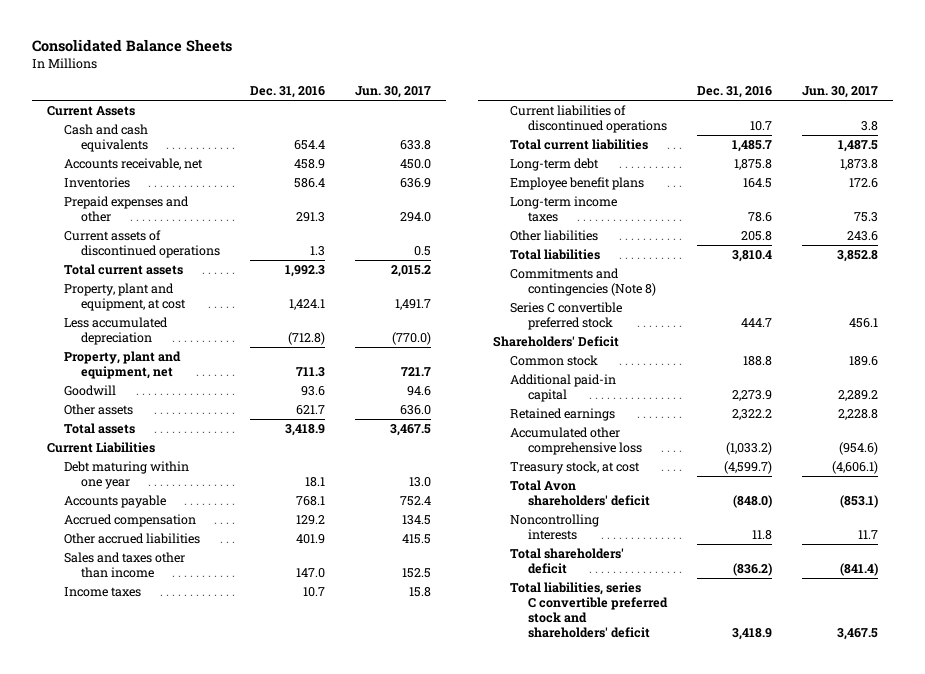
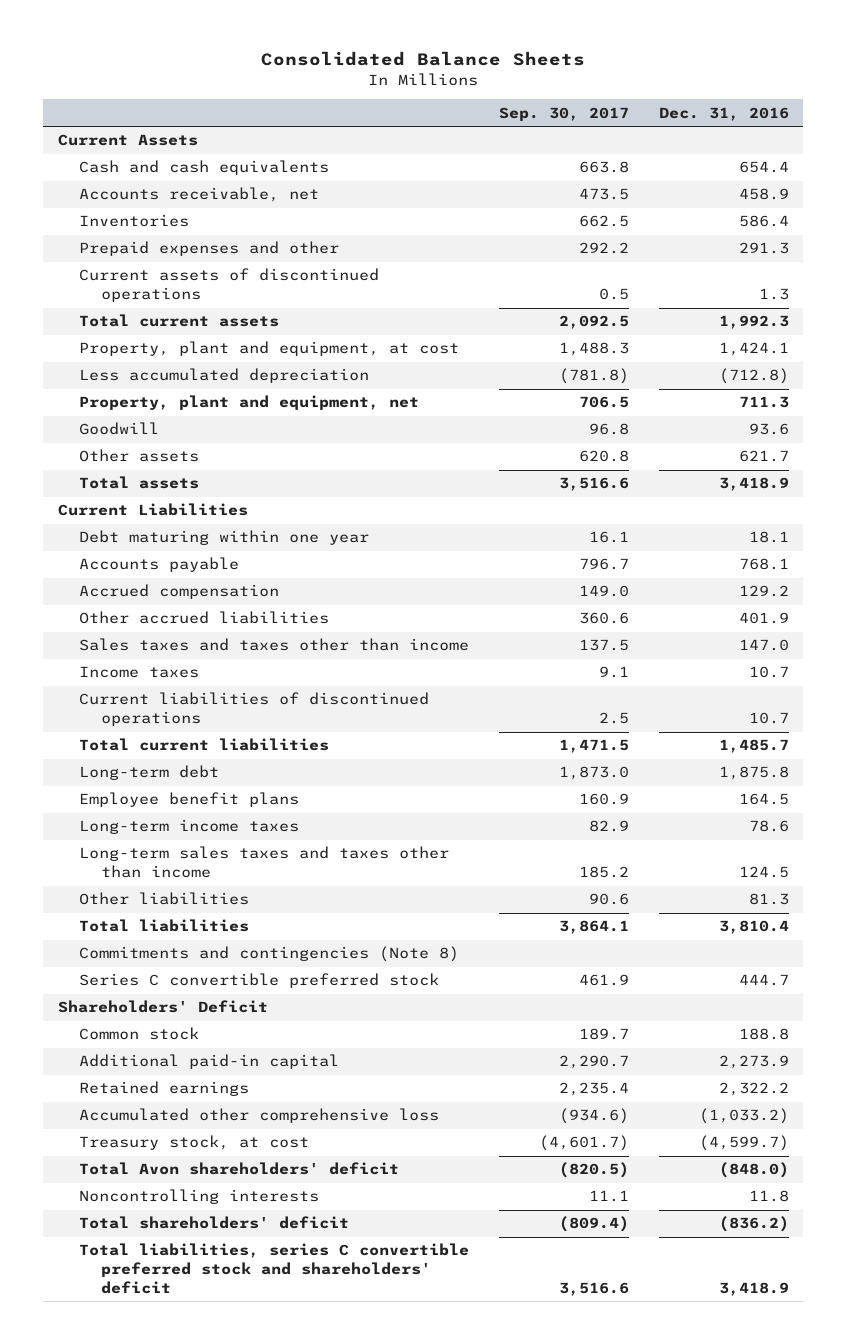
[355,86,432,99] Jun. 30, 2017 -> none
none -> [498,106,629,121] Sep. 30, 2017
[63,552,185,579] Sales and taxes other than income -> [79,638,470,652] Sales taxes and taxes other than income
none -> [79,846,450,879] Long-term sales taxes and taxes other than income
[740,231,772,242] 205.8 -> [748,893,789,906] 81.3

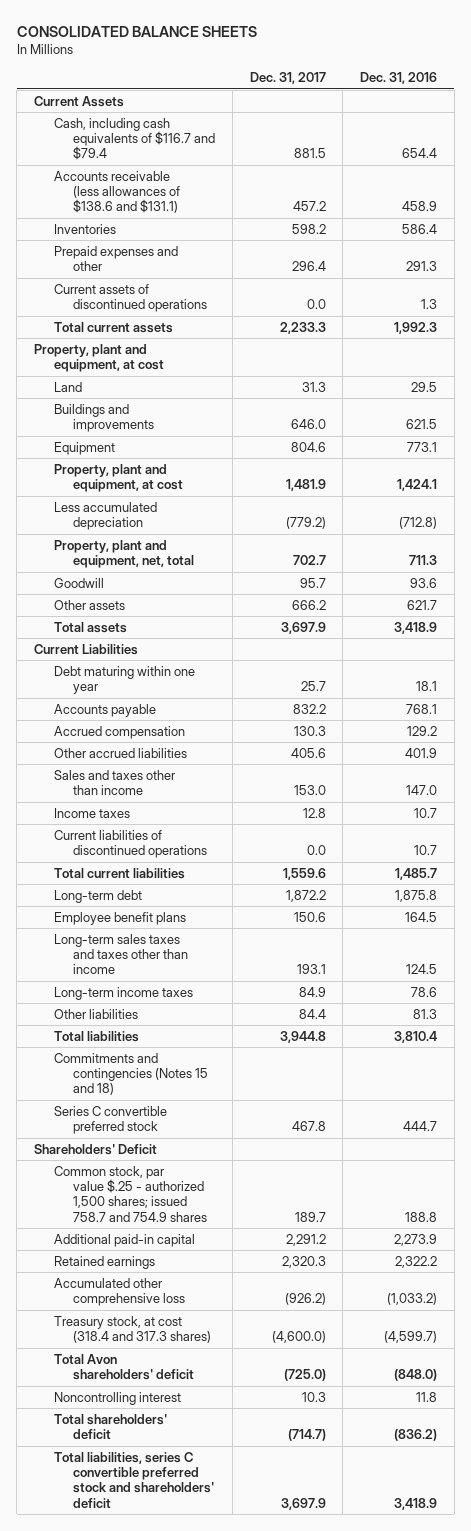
[261,51,586,67] Consolidated Balance Sheets -> [16,25,257,37] CONSOLIDATED BALANCE SHEETS
[498,106,629,121] Sep. 30, 2017 -> none
none -> [249,72,326,85] Dec. 31, 2017
[79,160,330,176] Cash and cash equivalents -> [53,117,216,161] Cash, including cash equivalents of $116.7 and $79.4
[79,187,320,203] Accounts receivable, net -> [53,170,181,214] Accounts receivable (less allowances of $138.6 and $131.1)
none -> [33,343,164,373] Property, plant and equipment, at cost
none -> [53,381,82,392] Land
none -> [53,403,155,433] Buildings and improvements
none -> [53,441,115,455] Equipment
[79,395,420,411] Property, plant and equipment, net -> [53,539,195,569] Property, plant and equipment, net, total
[79,638,470,652] Sales taxes and taxes other than income -> [53,769,175,796] Sales and taxes other than income
[79,819,300,835] Long-term income taxes -> [53,986,193,1000] Long-term income taxes
[79,946,460,963] Commitments and contingencies (Note 8) -> [53,1052,209,1096] Commitments and contingencies (Notes 15 and 18)
[79,1027,200,1041] Common stock -> [53,1165,208,1222] Common stock, par value $.25 - authorized 1,500 shares; issued 758.7 and 754.9 shares
[79,1135,310,1151] Treasury stock, at cost -> [53,1315,212,1344] Treasury stock, at cost (318.4 and 317.3 shares)
[79,1189,320,1205] Noncontrolling interests -> [53,1391,181,1405] Noncontrolling interest

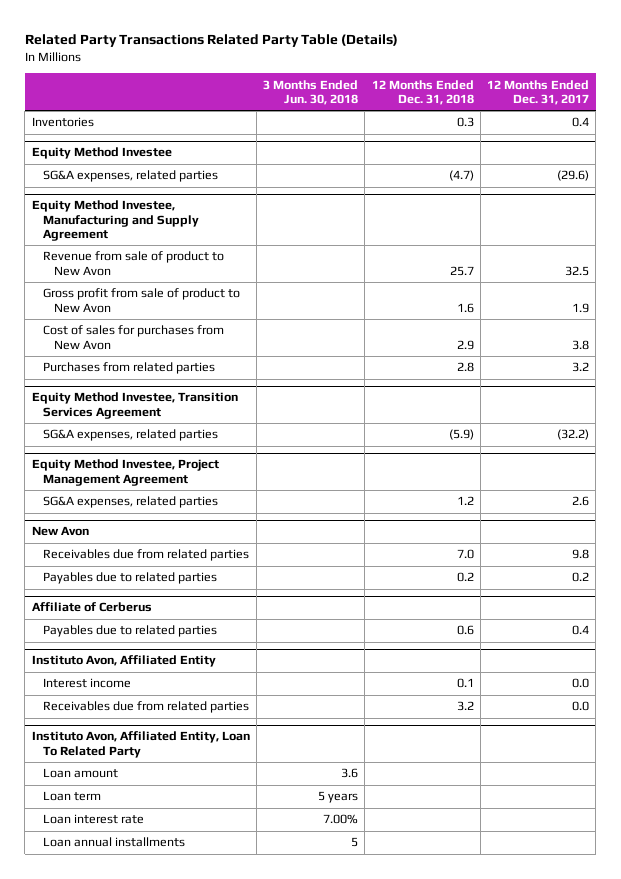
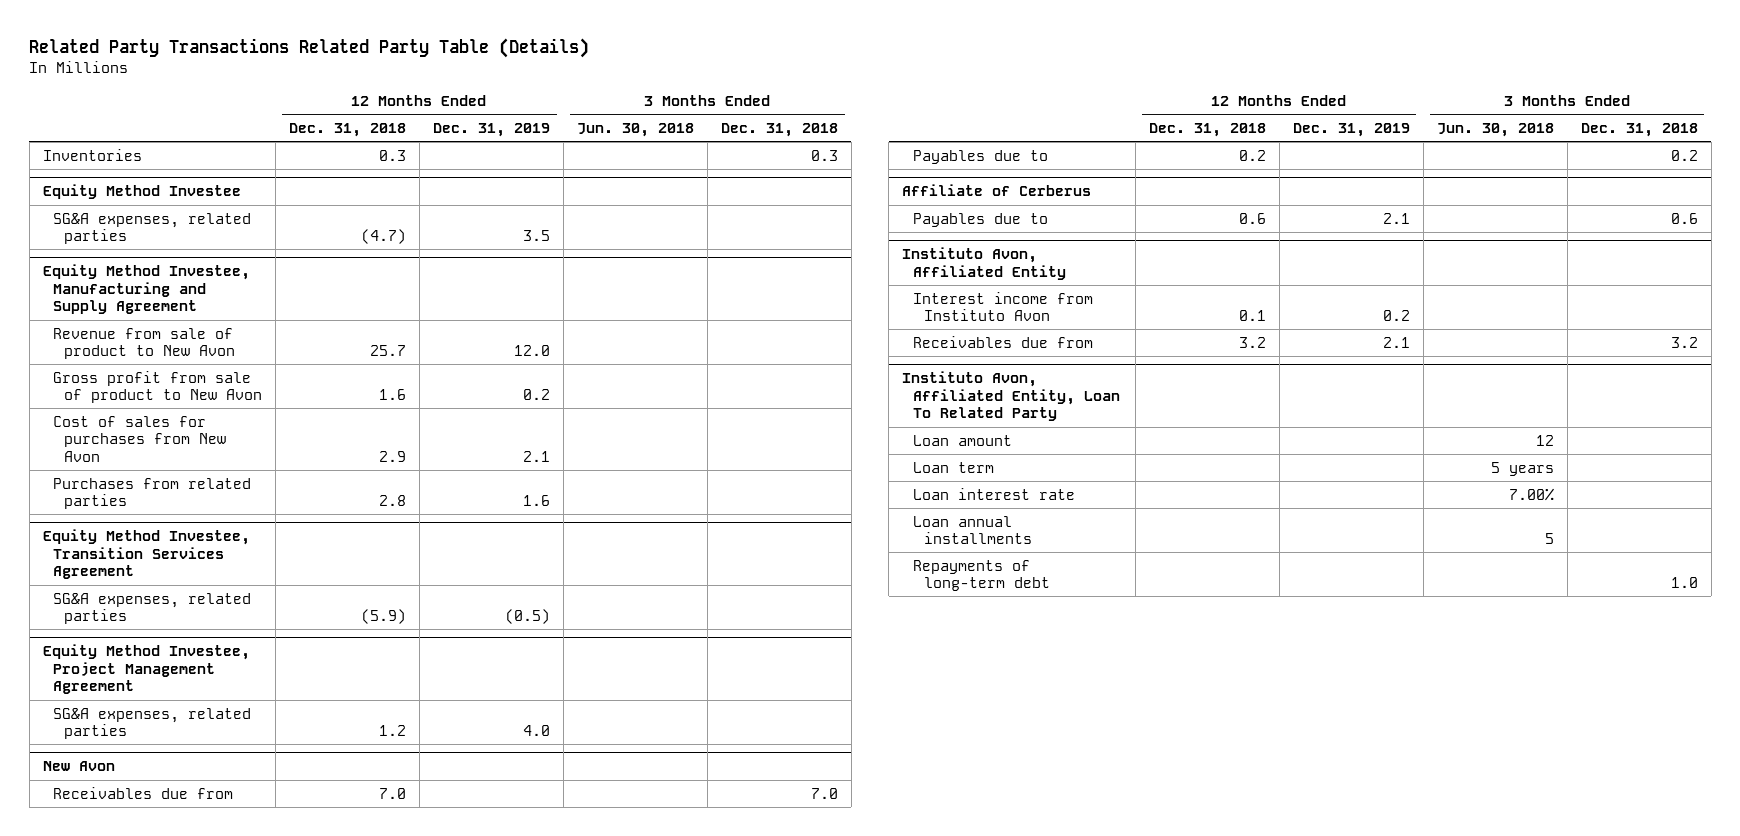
[487,79,590,105] 12 Months Ended Dec. 31, 2017 -> none
none -> [432,123,550,138] Dec. 31, 2019
none -> [720,123,838,138] Dec. 31, 2018
[43,549,250,562] Receivables due from related parties -> [53,786,234,799] Receivables due from
[43,572,218,585] Payables due to related parties -> [913,149,1049,164] Payables due to
[43,625,218,638] Payables due to related parties -> [913,212,1049,227] Payables due to
[43,678,132,689] Interest income -> [913,291,1094,322] Interest income from Instituto Avon
[43,701,250,714] Receivables due from related parties -> [913,335,1094,348] Receivables due from
[341,768,359,779] 3.6 -> [1535,434,1554,446] 12
none -> [913,559,1050,592] Repayments of long-term debt

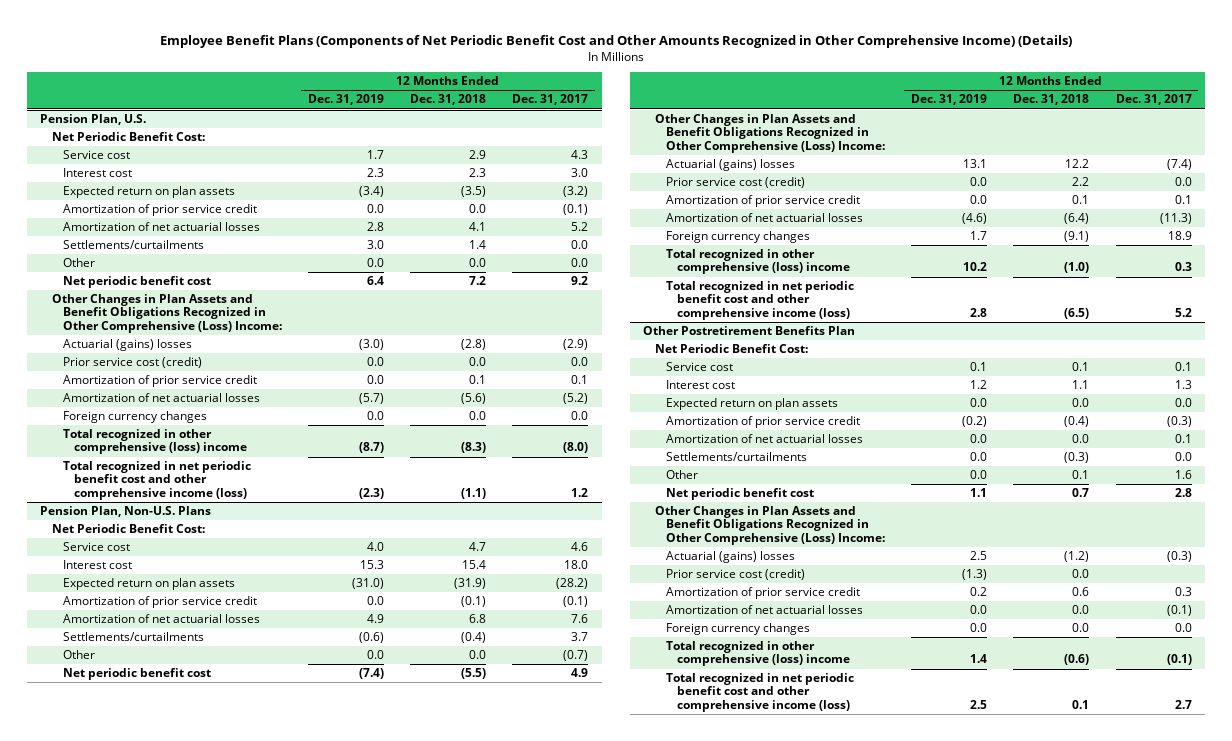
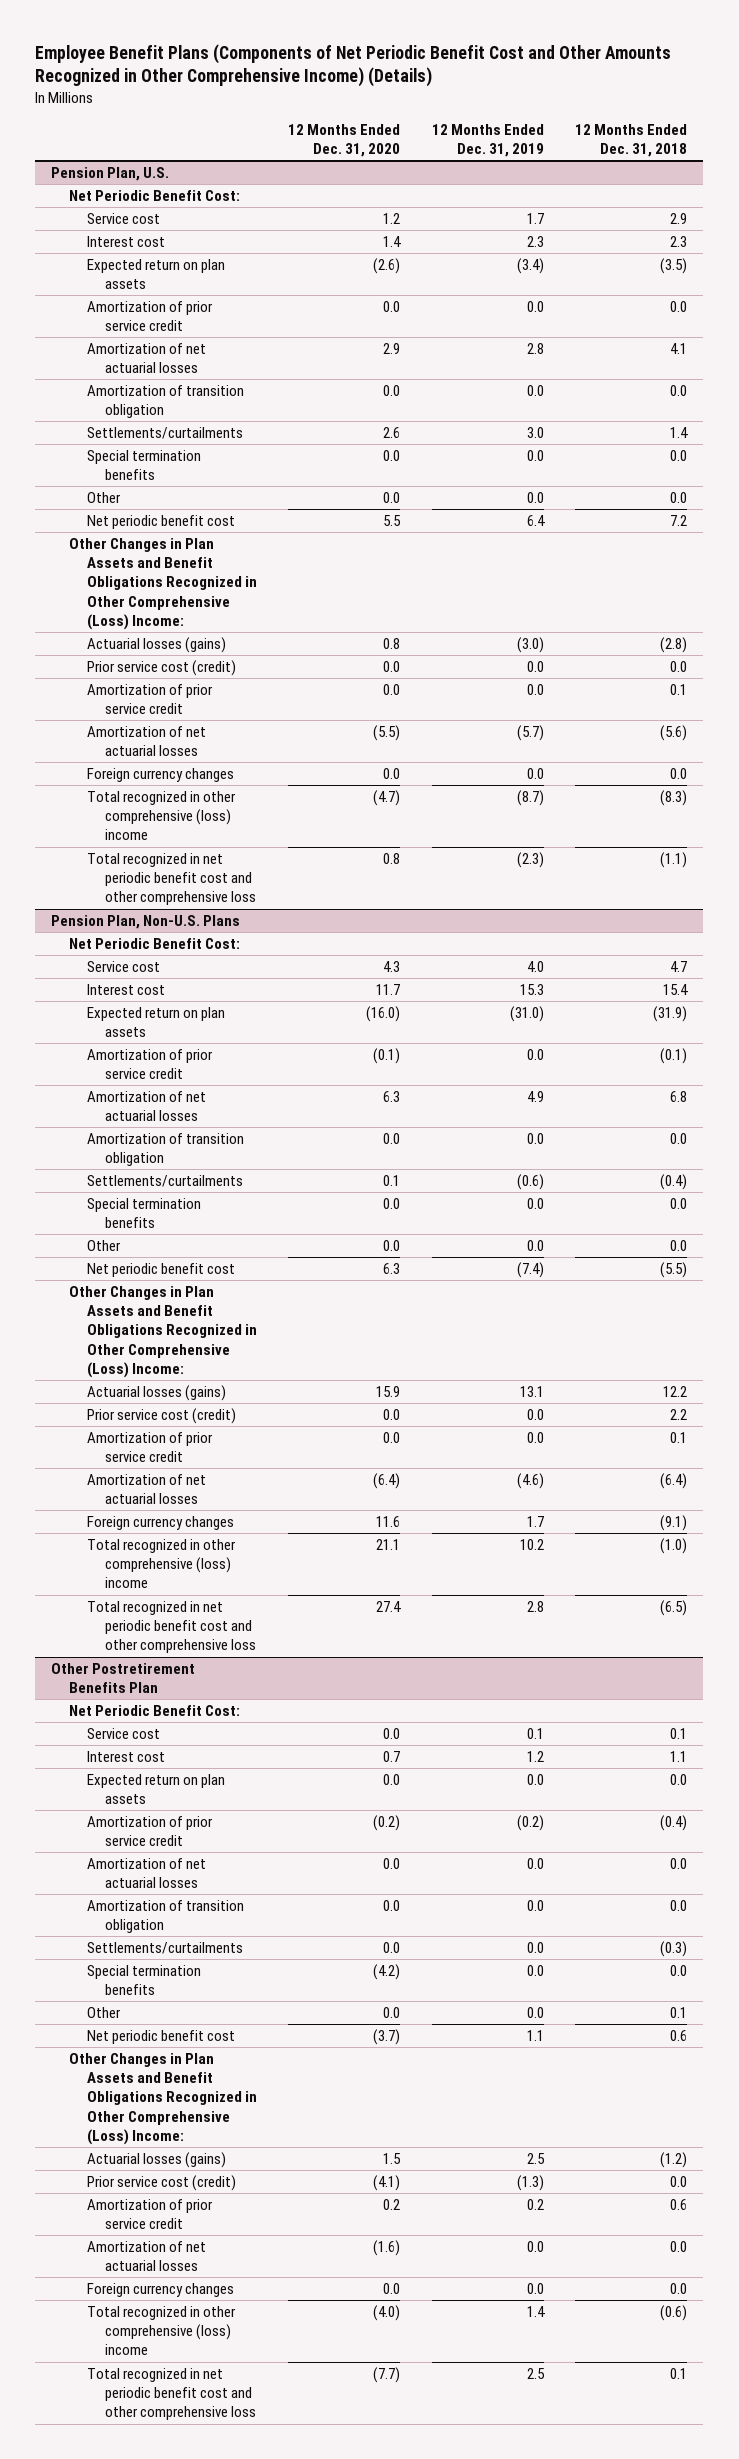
[512,94,589,106] Dec. 31, 2017 -> none
none -> [288,123,401,158] 12 Months Ended Dec. 31, 2020
none -> [86,385,244,419] Amortization of transition obligation
none -> [86,450,201,481] Special termination benefits
[62,339,192,352] Actuarial (gains) losses -> [86,637,226,654] Actuarial losses (gains)
[62,461,251,500] Total recognized in net periodic benefit cost and other comprehensive income (loss) -> [86,853,256,906] Total recognized in net periodic benefit cost and other comprehensive loss
none -> [86,1133,244,1167] Amortization of transition obligation
none -> [86,1198,201,1229] Special termination benefits
[665,159,795,172] Actuarial (gains) losses -> [86,1385,226,1402] Actuarial losses (gains)
[665,281,854,320] Total recognized in net periodic benefit cost and other comprehensive income (loss) -> [86,1601,256,1654] Total recognized in net periodic benefit cost and other comprehensive loss
none -> [86,1900,244,1934] Amortization of transition obligation
none -> [86,1965,201,1996] Special termination benefits
[1072,488,1090,498] 0.7 -> [670,2030,688,2042] 0.6
[665,551,795,564] Actuarial (gains) losses -> [86,2152,226,2169] Actuarial losses (gains)
[665,673,854,712] Total recognized in net periodic benefit cost and other comprehensive income (loss) -> [86,2368,256,2421] Total recognized in net periodic benefit cost and other comprehensive loss

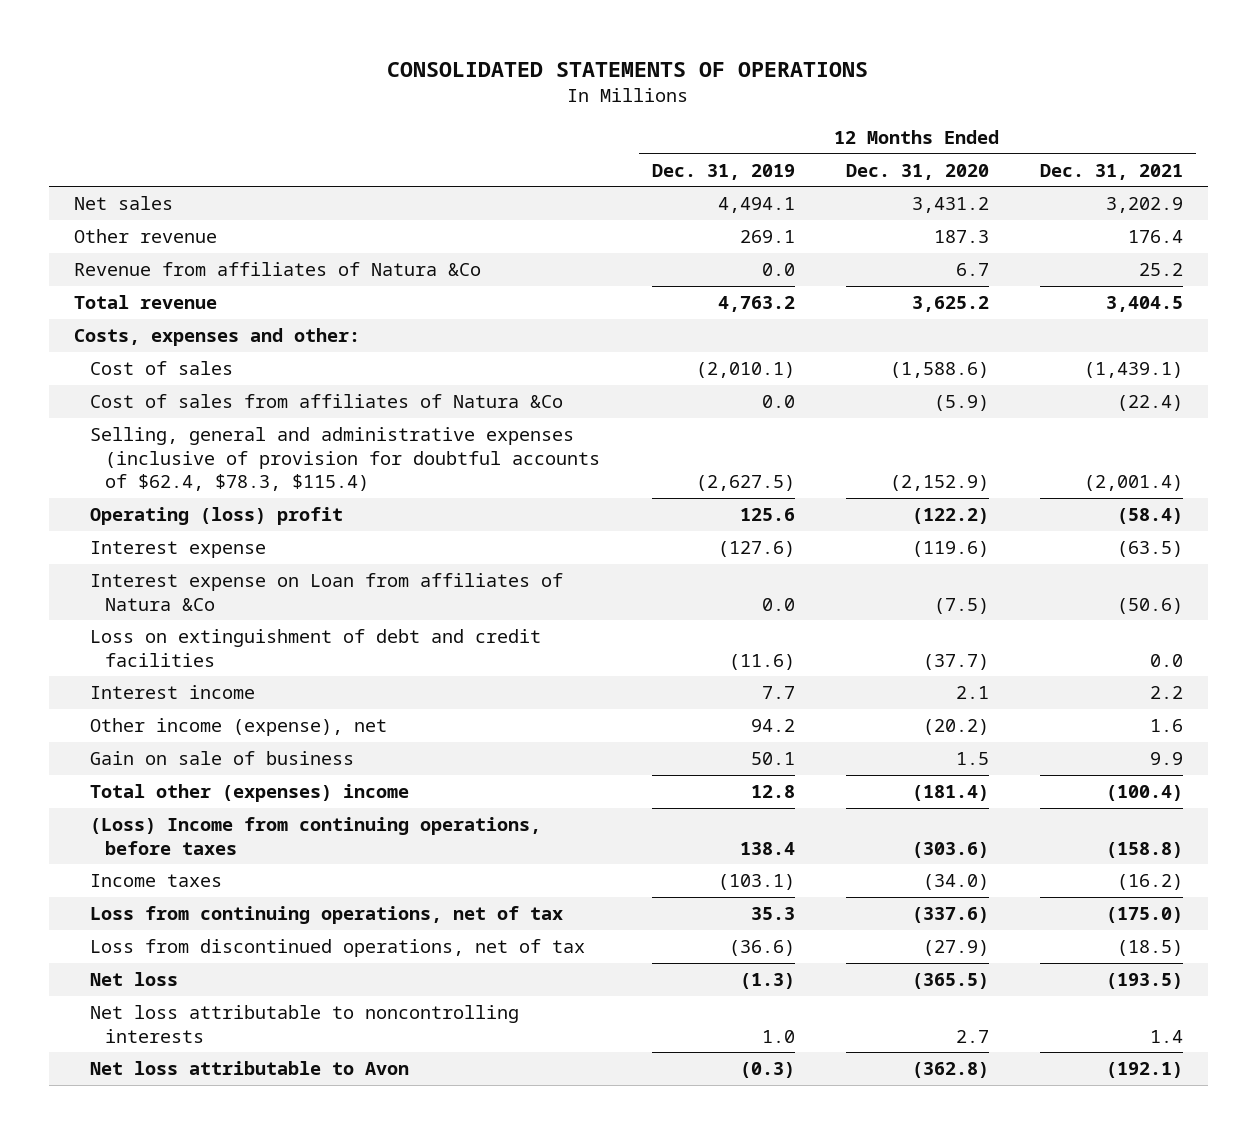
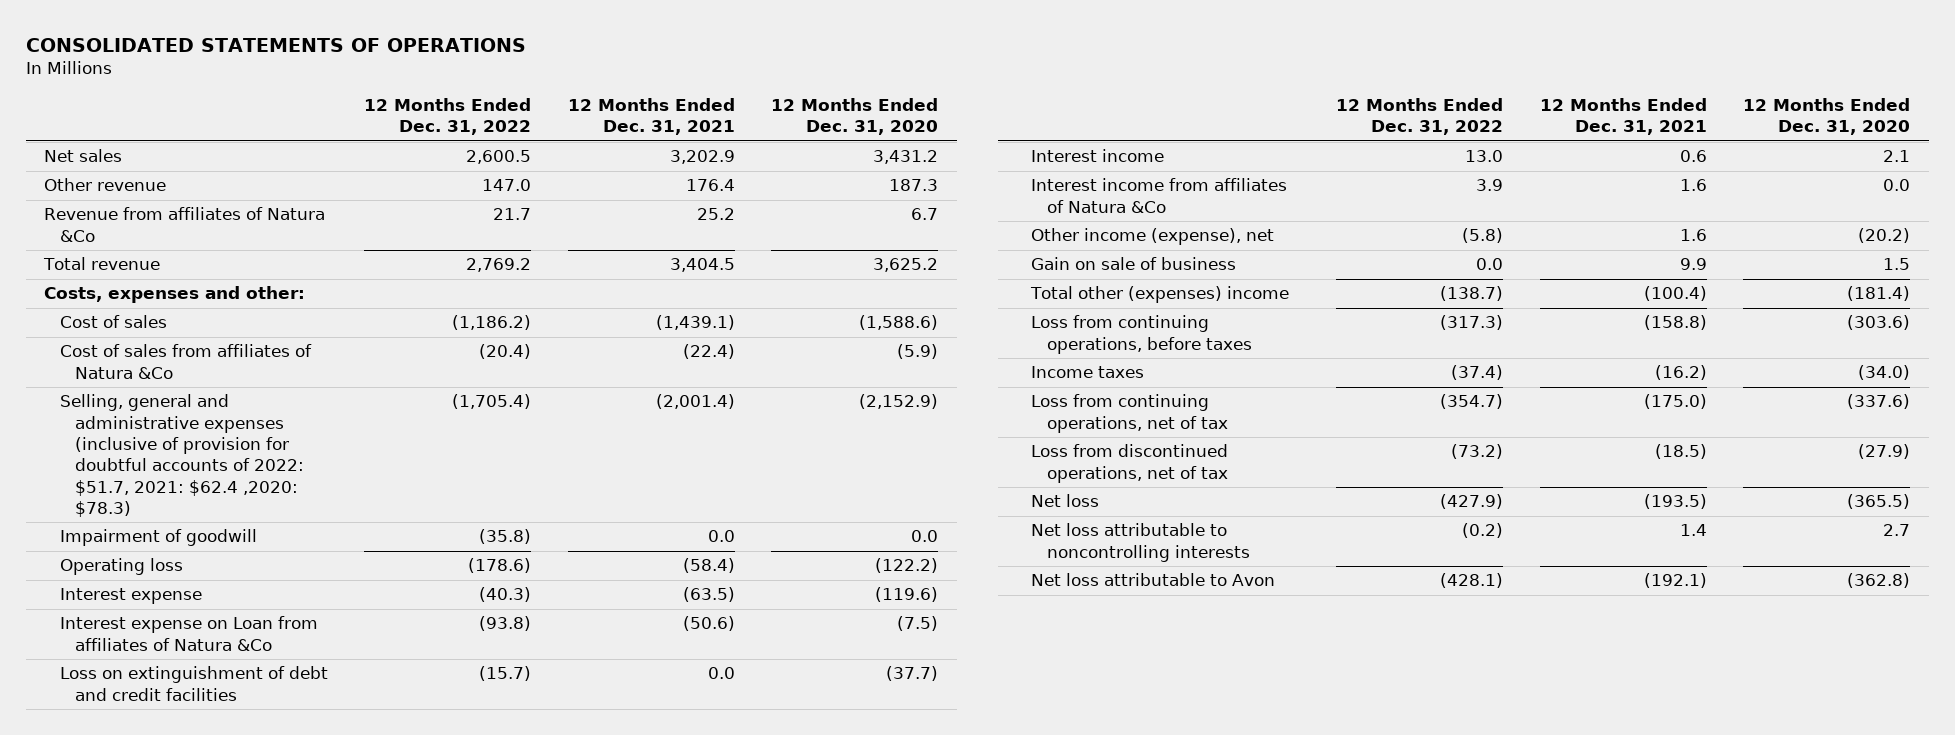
[651,163,795,180] Dec. 31, 2019 -> none
none -> [364,98,532,136] 12 Months Ended Dec. 31, 2022
[89,426,601,492] Selling, general and administrative expenses (inclusive of provision for doubtful accounts of $62.4, $78.3, $115.4) -> [59,394,304,517] Selling, general and administrative expenses (inclusive of provision for doubtful accounts of 2022: $51.7, 2021: $62.4 ,2020: $78.3)
none -> [59,529,257,547] Impairment of goodwill
[89,506,343,525] Operating (loss) profit -> [59,558,183,576] Operating loss
[1149,685,1183,699] 2.2 -> [1679,150,1707,163] 0.6
none -> [1031,178,1288,213] Interest income from affiliates of Natura &Co
[89,816,541,855] (Loss) Income from continuing operations, before taxes -> [1031,315,1252,354] Loss from continuing operations, before taxes

